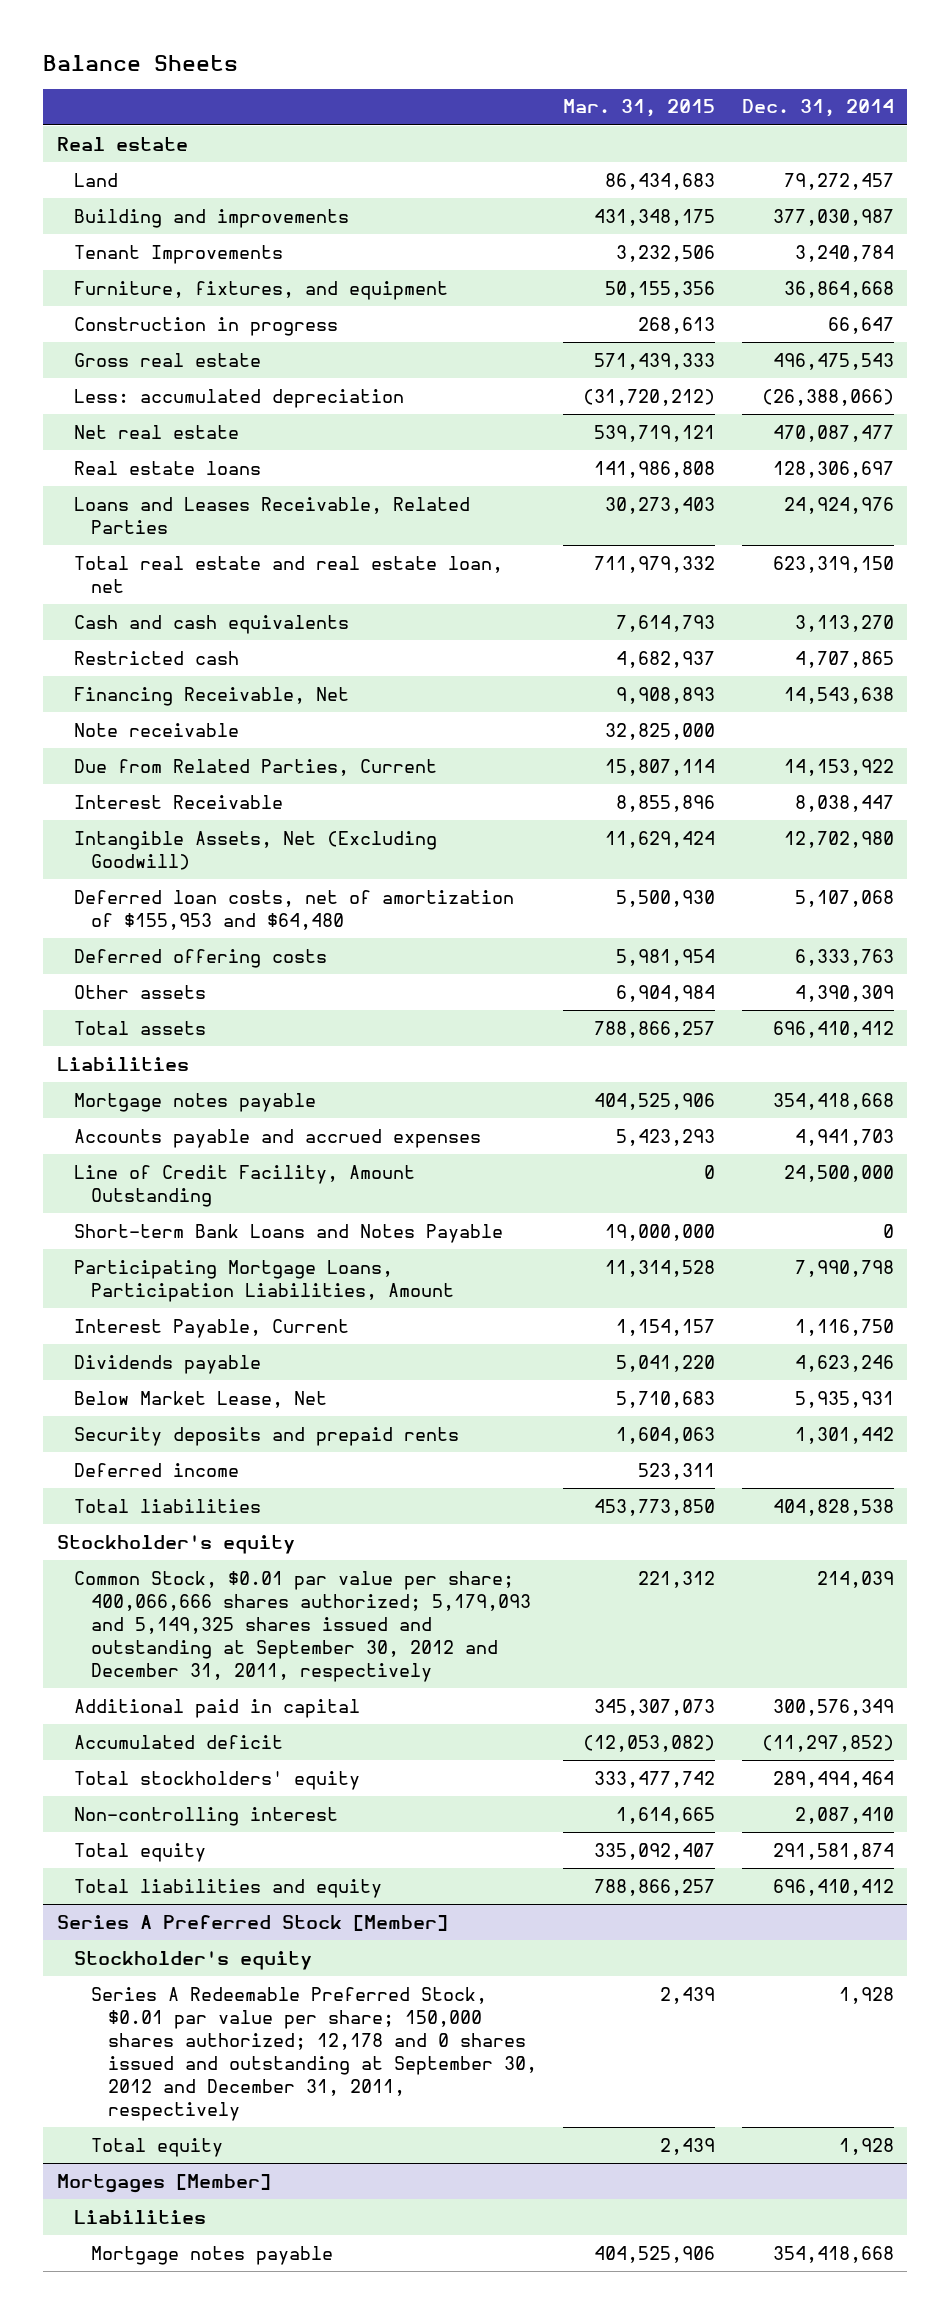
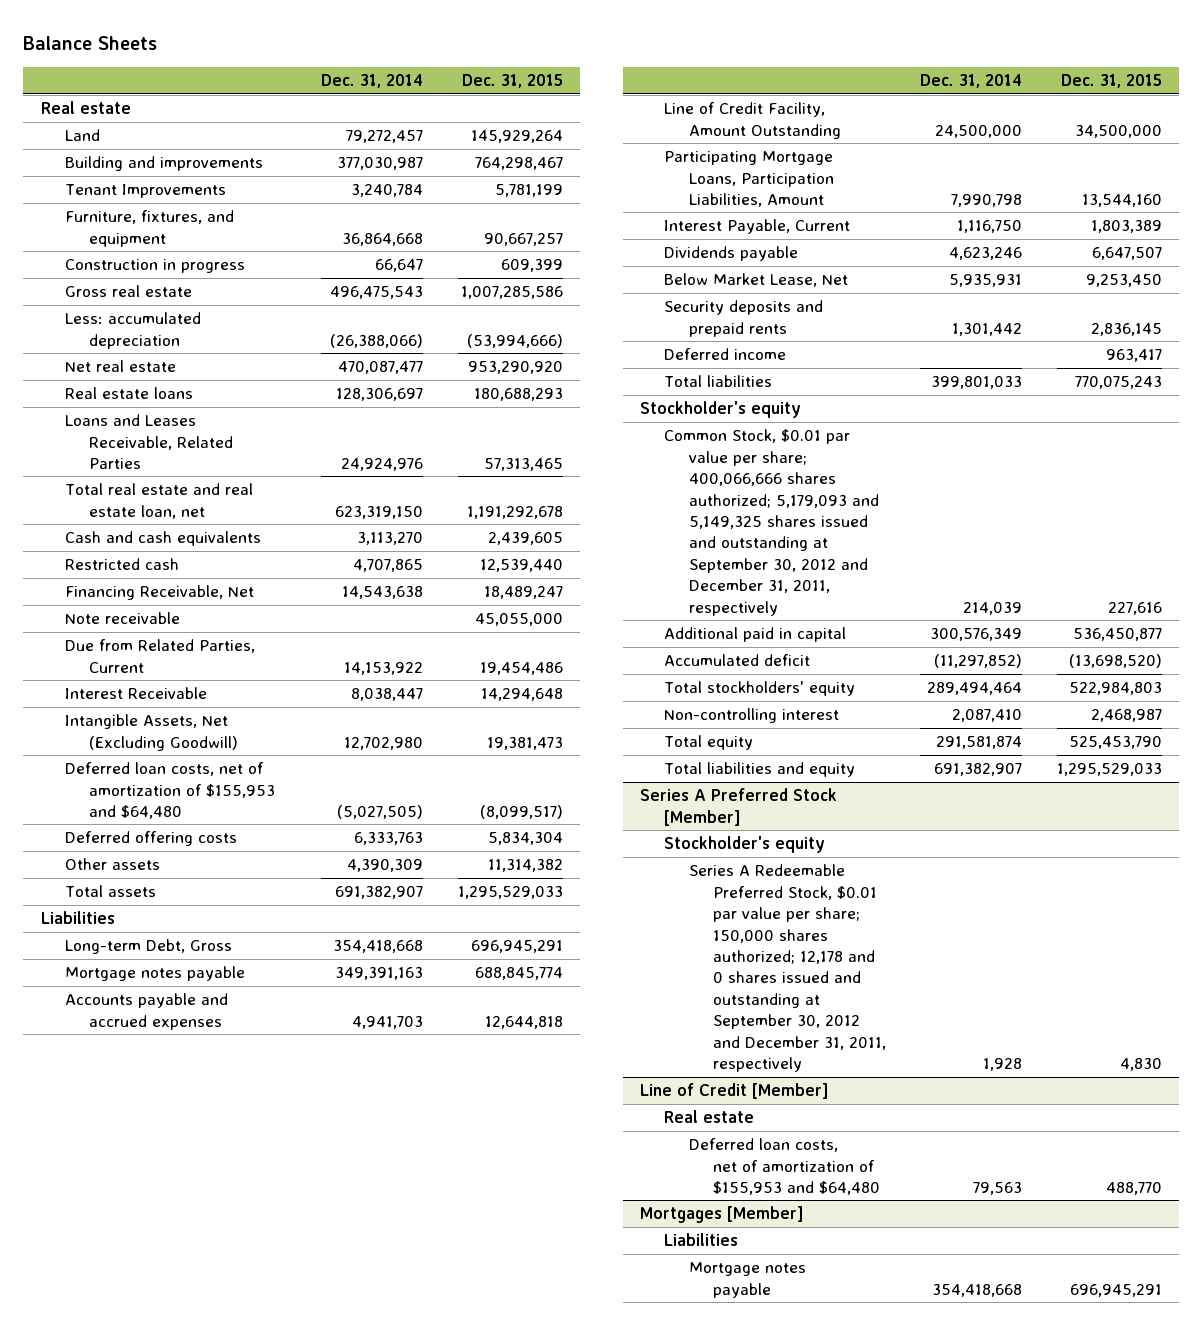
[563,99,716,118] Mar. 31, 2015 -> none
none -> [461,74,563,89] Dec. 31, 2015
[794,889,894,907] 5,107,068 -> [336,805,423,820] (5,027,505)
[772,1020,894,1038] 696,410,412 -> [334,886,423,900] 691,382,907
none -> [64,939,232,955] Long-term Debt, Gross
[772,1092,894,1110] 354,418,668 -> [334,967,423,981] 349,391,163
[73,1223,503,1243] Short-term Bank Loans and Notes Payable -> none
[772,1498,894,1516] 404,828,538 -> [931,376,1023,390] 399,801,033
[772,1878,894,1896] 696,410,412 -> [934,763,1023,777] 691,382,907
[90,2137,223,2157] Total equity -> none
none -> [640,1083,830,1100] Line of Credit [Member]
none -> [664,1110,755,1124] Real estate
none -> [688,1138,880,1196] Deferred loan costs, net of amortization of $155,953 and $64,480

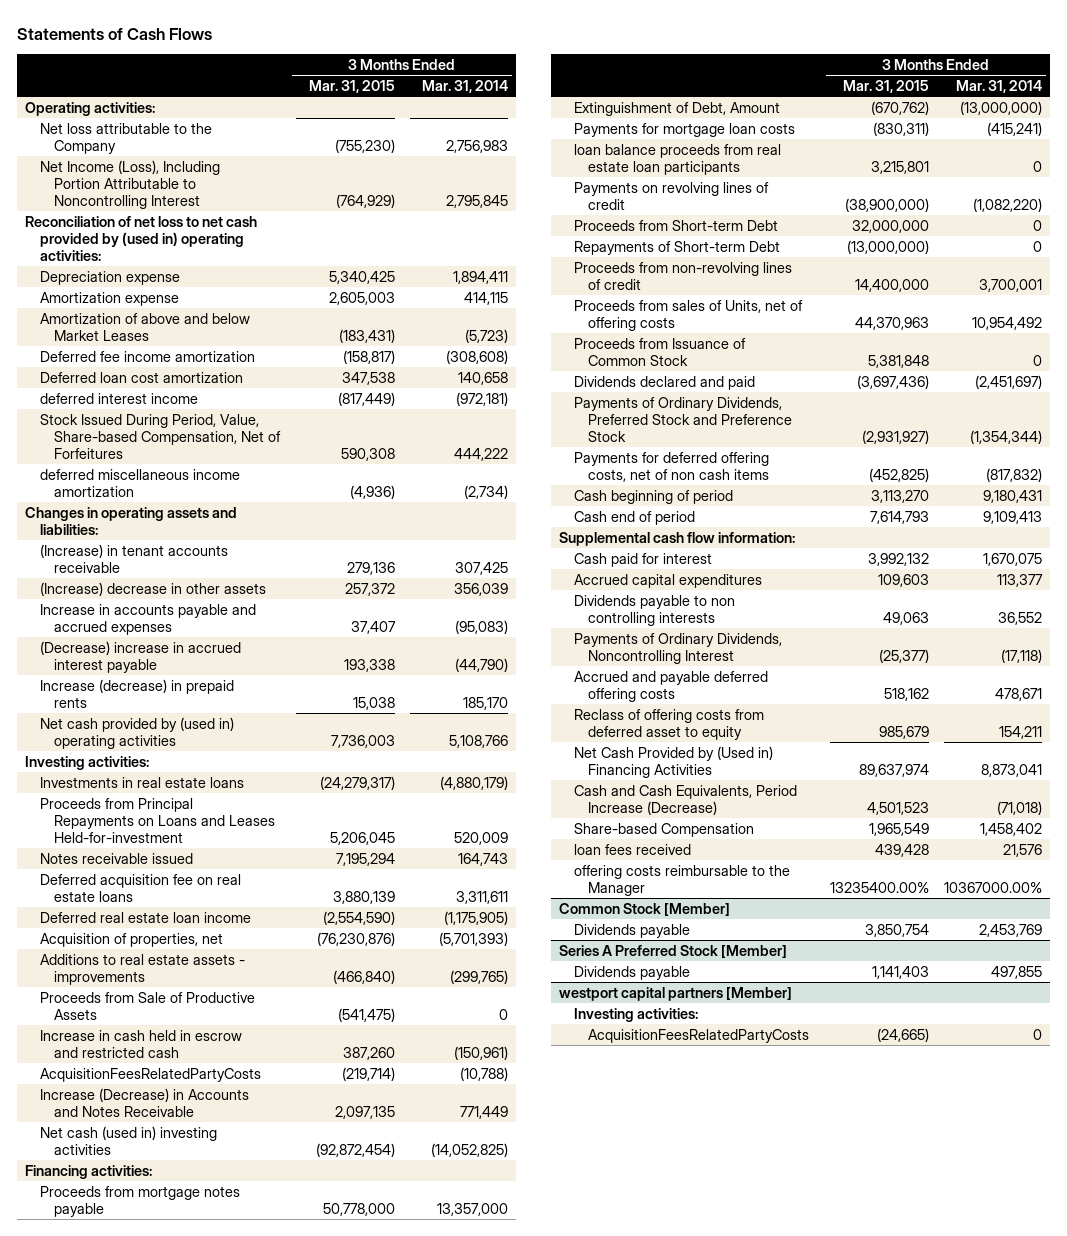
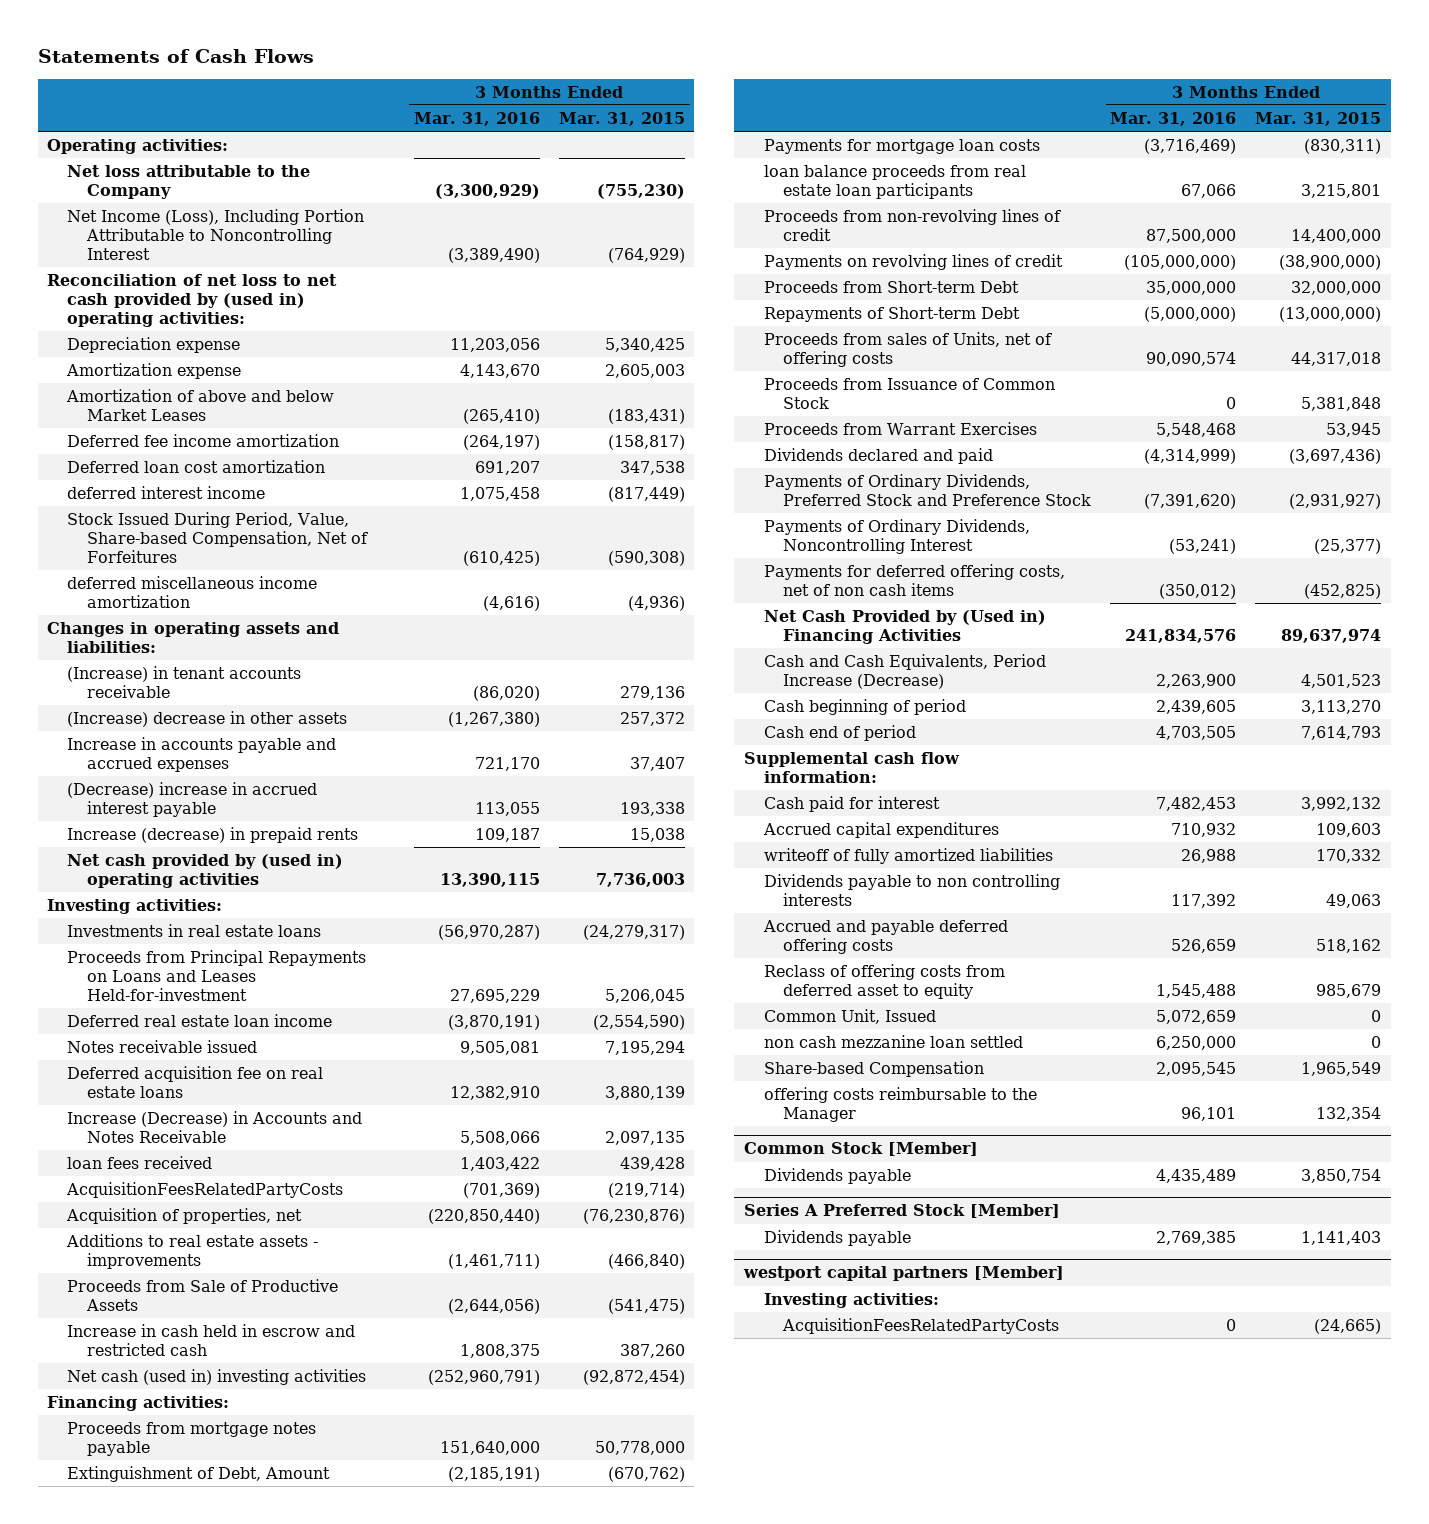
[421,79,508,93] Mar. 31, 2014 -> none
none -> [414,111,541,126] Mar. 31, 2016
[340,447,395,461] 590,308 -> [607,550,685,566] (590,308)
[39,911,251,923] Deferred real estate loan income -> [67,1013,333,1027] Deferred real estate loan income
[39,1087,249,1117] Increase (Decrease) in Accounts and Notes Receivable -> [67,1110,363,1143] Increase (Decrease) in Accounts and Notes Receivable
[573,843,691,855] loan fees received -> [67,1155,213,1169] loan fees received
[39,1067,261,1082] AcquisitionFeesRelatedPartyCosts -> [66,1181,344,1198] AcquisitionFeesRelatedPartyCosts
[573,261,792,290] Proceeds from non-revolving lines of credit -> [763,208,1061,241] Proceeds from non-revolving lines of credit
[854,316,929,330] 44,370,963 -> [1291,351,1382,366] 44,317,018
none -> [763,421,1037,435] Proceeds from Warrant Exercises
[573,632,782,664] Payments of Ordinary Dividends, Noncontrolling Interest -> [763,518,1030,554] Payments of Ordinary Dividends, Noncontrolling Interest
[573,745,773,778] Net Cash Provided by (Used in) Financing Activities -> [763,609,1046,644] Net Cash Provided by (Used in) Financing Activities
[573,784,797,815] Cash and Cash Equivalents, Period Increase (Decrease) -> [763,653,1046,689] Cash and Cash Equivalents, Period Increase (Decrease)
none -> [763,847,1053,864] writeoff of fully amortized liabilities
none -> [763,1008,936,1024] Common Unit, Issued
none -> [763,1034,1023,1048] non cash mezzanine loan settled
[829,881,929,893] 13235400.00% -> [1316,1106,1382,1121] 132,354

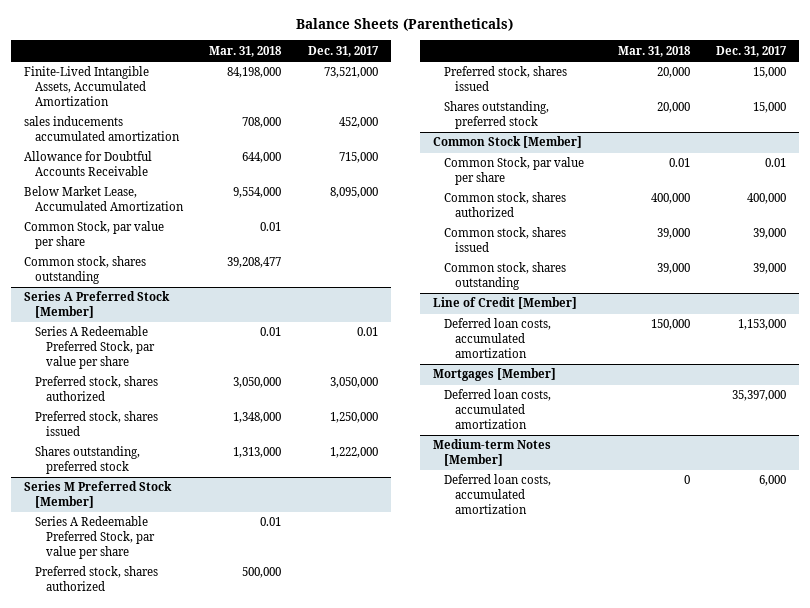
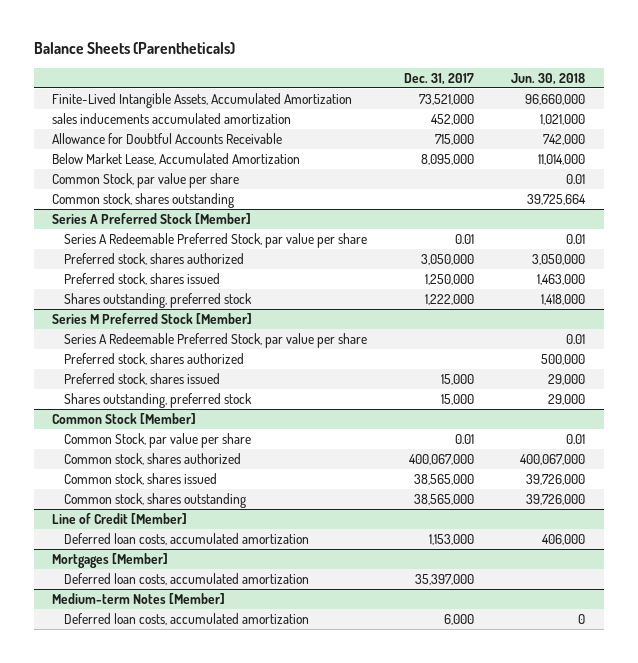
[209,45,283,57] Mar. 31, 2018 -> none
none -> [511,72,586,85] Jun. 30, 2018
[747,193,787,205] 400,000 -> [409,453,475,465] 400,067,000
[753,228,787,240] 39,000 -> [414,473,475,485] 38,565,000
[753,263,787,275] 39,000 -> [414,493,475,505] 38,565,000

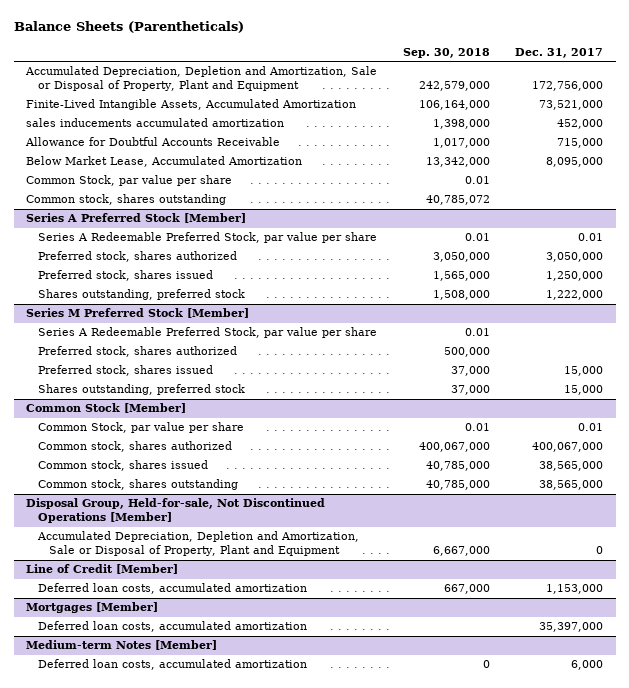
[511,72,586,85] Jun. 30, 2018 -> none
none -> [402,47,490,58] Sep. 30, 2018
none -> [25,66,378,92] Accumulated Depreciation, Depletion and Amortization, Sale or Disposal of Property, Plant and Equipment
none -> [26,498,326,524] Disposal Group, Held-for-sale, Not Discontinued Operations [Member]
none -> [36,531,359,557] Accumulated Depreciation, Depletion and Amortization, Sale or Disposal of Property, Plant and Equipment

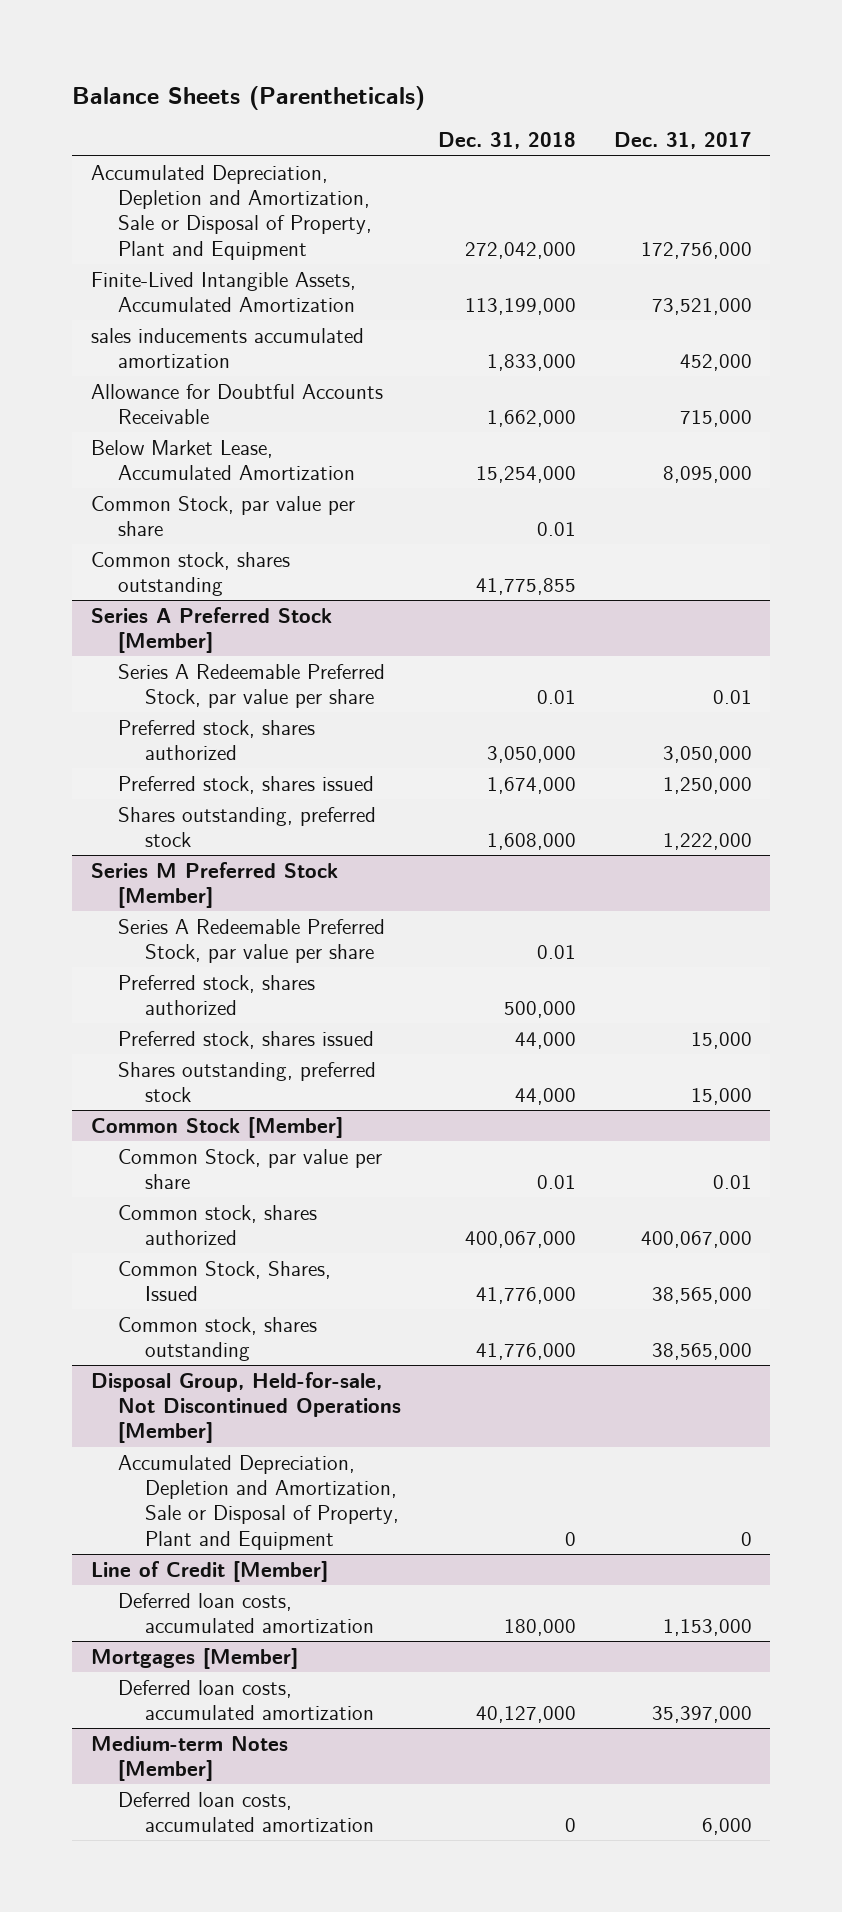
[402,47,490,58] Sep. 30, 2018 -> none
none -> [438,132,577,150] Dec. 31, 2018
[37,460,208,472] Common stock, shares issued -> [117,1260,331,1301] Common Stock, Shares, Issued

